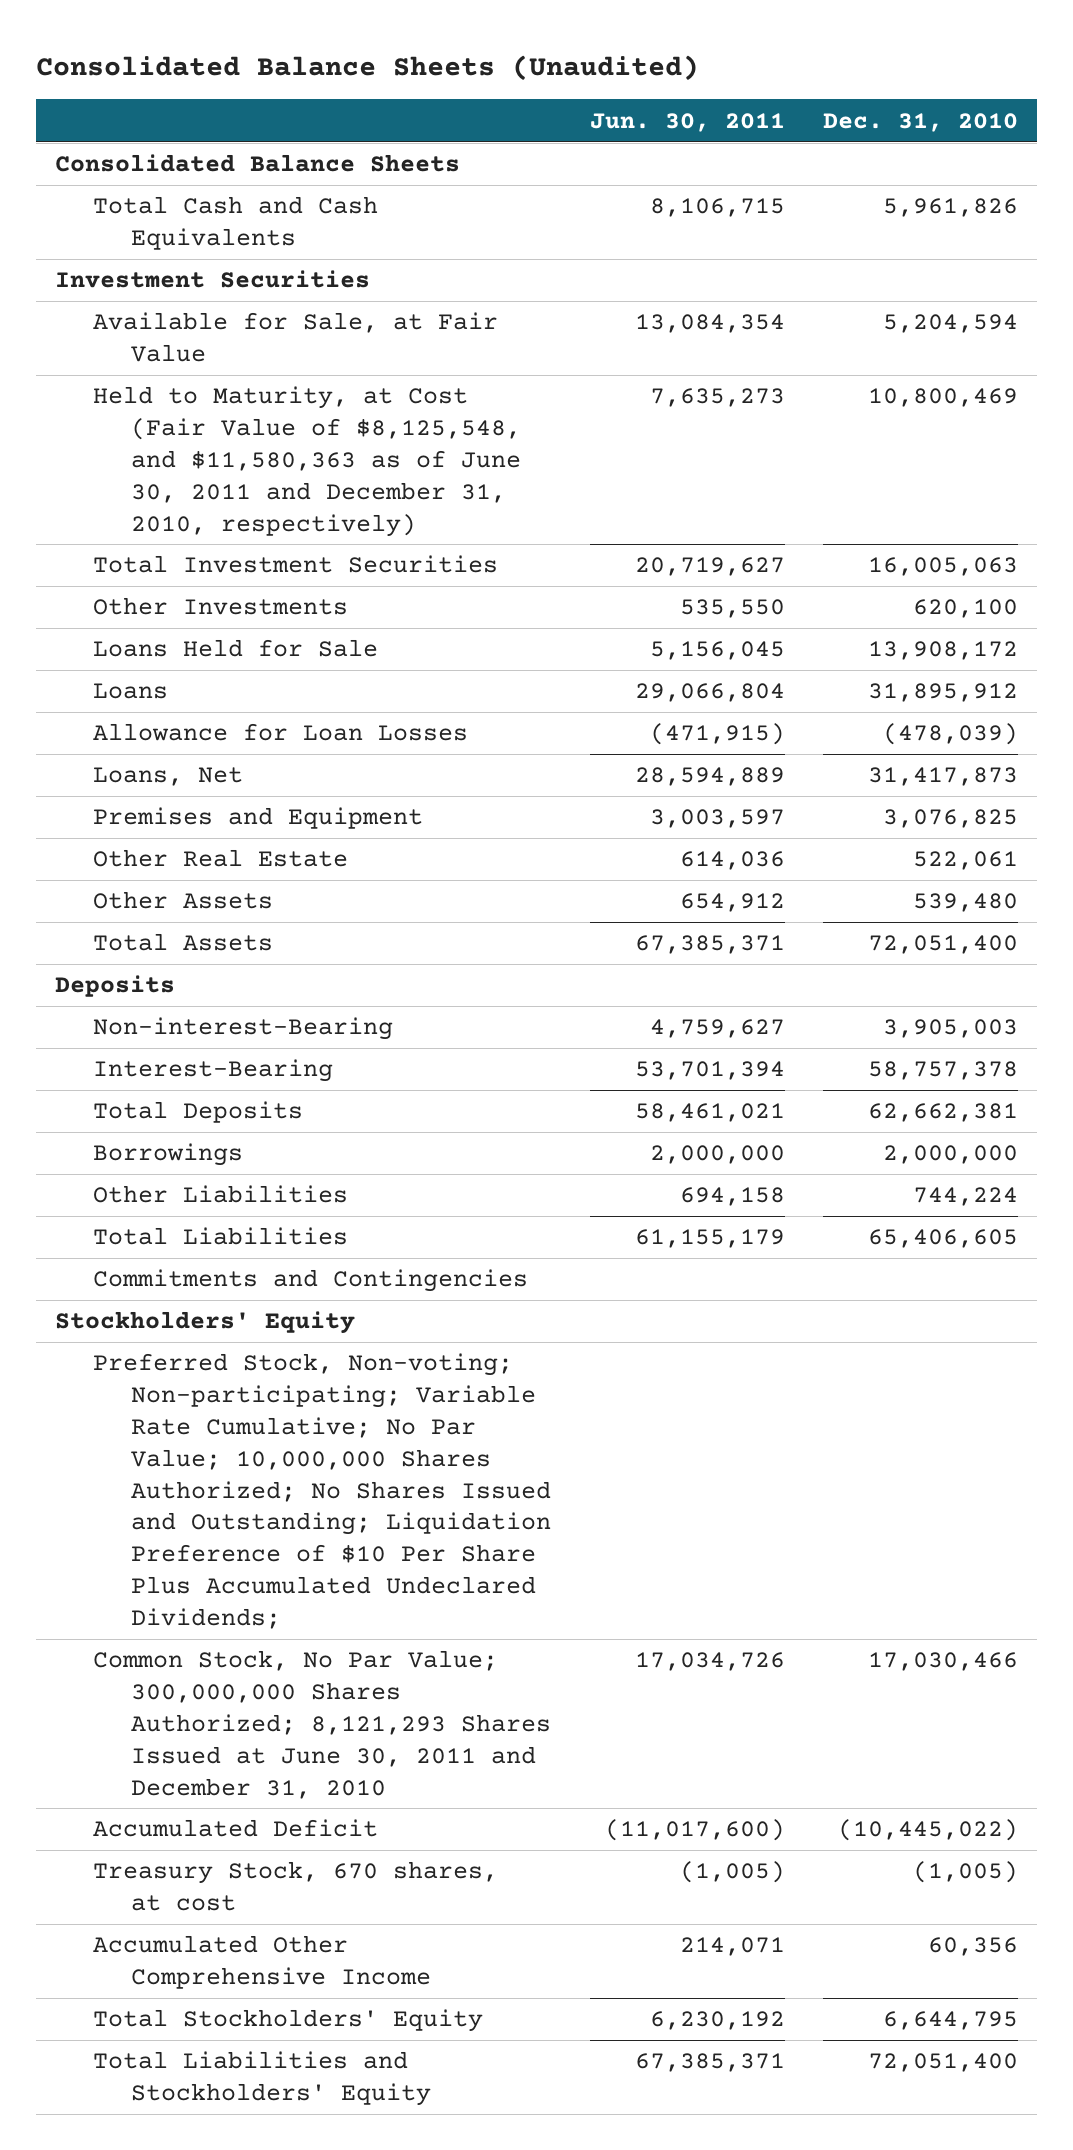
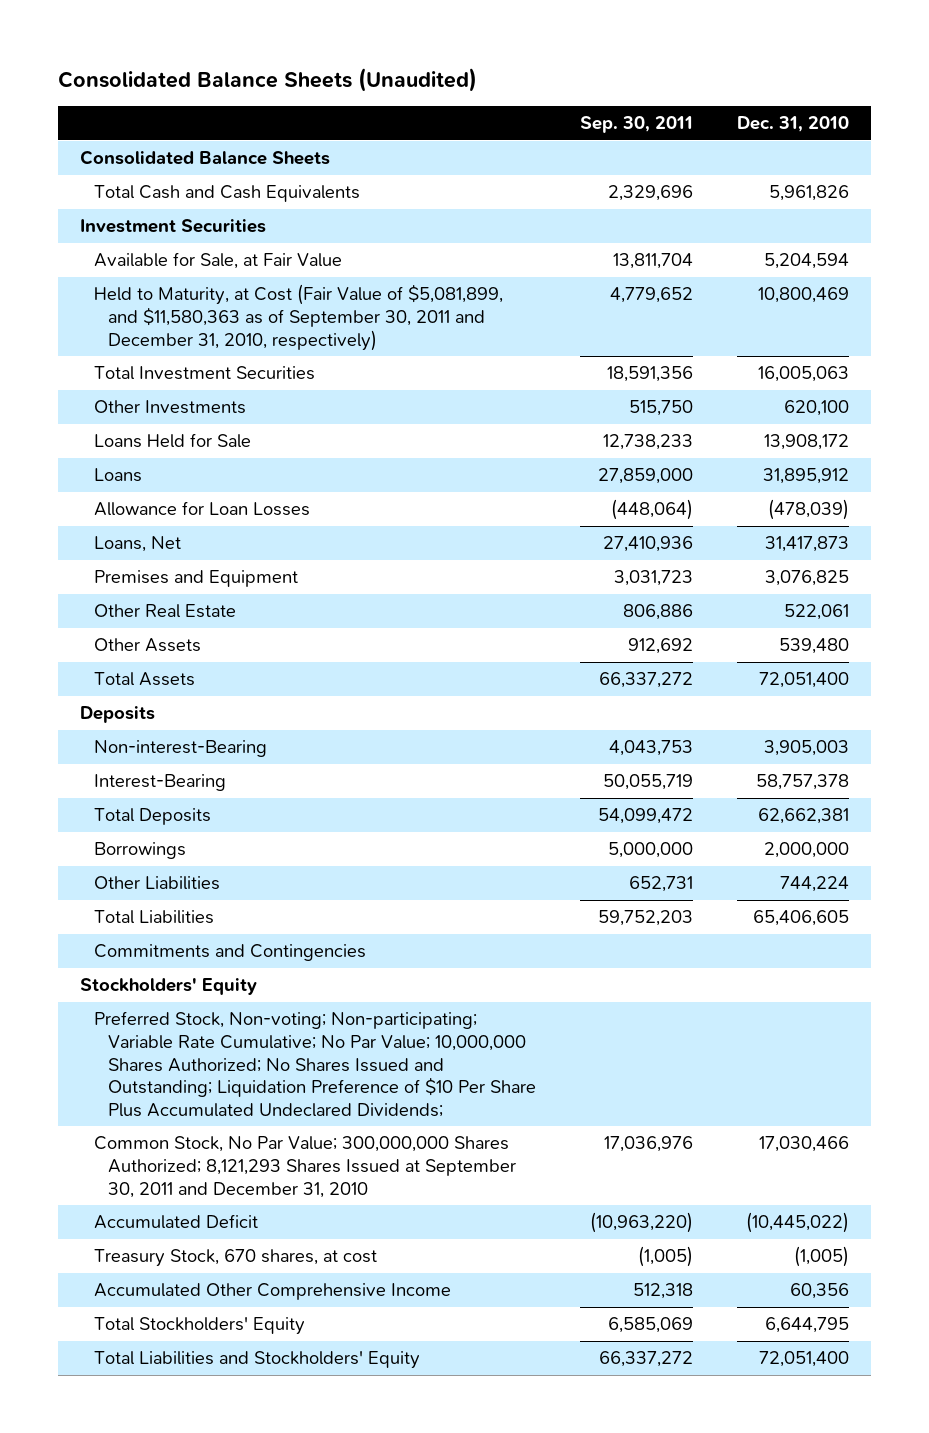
[589,112,785,132] Jun. 30, 2011 -> none
none -> [580,116,694,134] Sep. 30, 2011
[93,386,522,537] Held to Maturity, at Cost (Fair Value of $8,125,548, and $11,580,363 as of June 30, 2011 and December 31, 2010, respectively) -> [94,284,504,351] Held to Maturity, at Cost (Fair Value of $5,081,899, and $11,580,363 as of September 30, 2011 and December 31, 2010, respectively)
[93,1650,552,1799] Common Stock, No Par Value; 300,000,000 Shares Authorized; 8,121,293 Shares Issued at June 30, 2011 and December 31, 2010 -> [94,1136,517,1198] Common Stock, No Par Value; 300,000,000 Shares Authorized; 8,121,293 Shares Issued at September 30, 2011 and December 31, 2010

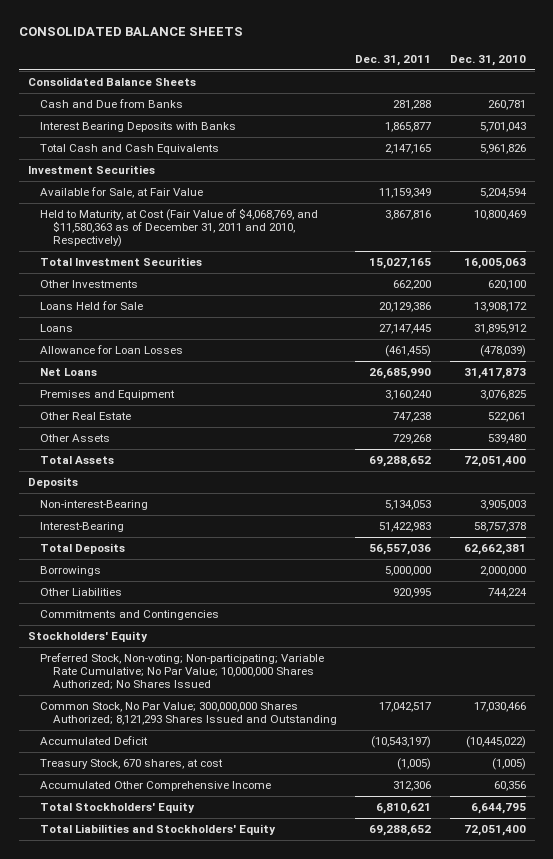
[58,68,478,93] Consolidated Balance Sheets (Unaudited) -> [18,27,243,37] CONSOLIDATED BALANCE SHEETS
[580,116,694,134] Sep. 30, 2011 -> none
none -> [355,54,432,66] Dec. 31, 2011
none -> [40,99,184,109] Cash and Due from Banks
none -> [40,122,237,133] Interest Bearing Deposits with Banks
[94,284,504,351] Held to Maturity, at Cost (Fair Value of $5,081,899, and $11,580,363 as of September 30, 2011 and December 31, 2010, respectively) -> [40,208,319,248] Held to Maturity, at Cost (Fair Value of $4,068,769, and $11,580,363 as of December 31, 2011 and 2010, Respectively)
[94,536,182,553] Loans, Net -> [40,368,98,377] Net Loans
[94,910,215,925] Total Liabilities -> none
[94,1011,537,1117] Preferred Stock, Non-voting; Non-participating; Variable Rate Cumulative; No Par Value; 10,000,000 Shares Authorized; No Shares Issued and Outstanding; Liquidation Preference of $10 Per Share Plus Accumulated Undeclared Dividends; -> [40,653,325,691] Preferred Stock, Non-voting; Non-participating; Variable Rate Cumulative; No Par Value; 10,000,000 Shares Authorized; No Shares Issued
[94,1136,517,1198] Common Stock, No Par Value; 300,000,000 Shares Authorized; 8,121,293 Shares Issued at September 30, 2011 and December 31, 2010 -> [40,702,337,726] Common Stock, No Par Value; 300,000,000 Shares Authorized; 8,121,293 Shares Issued and Outstanding

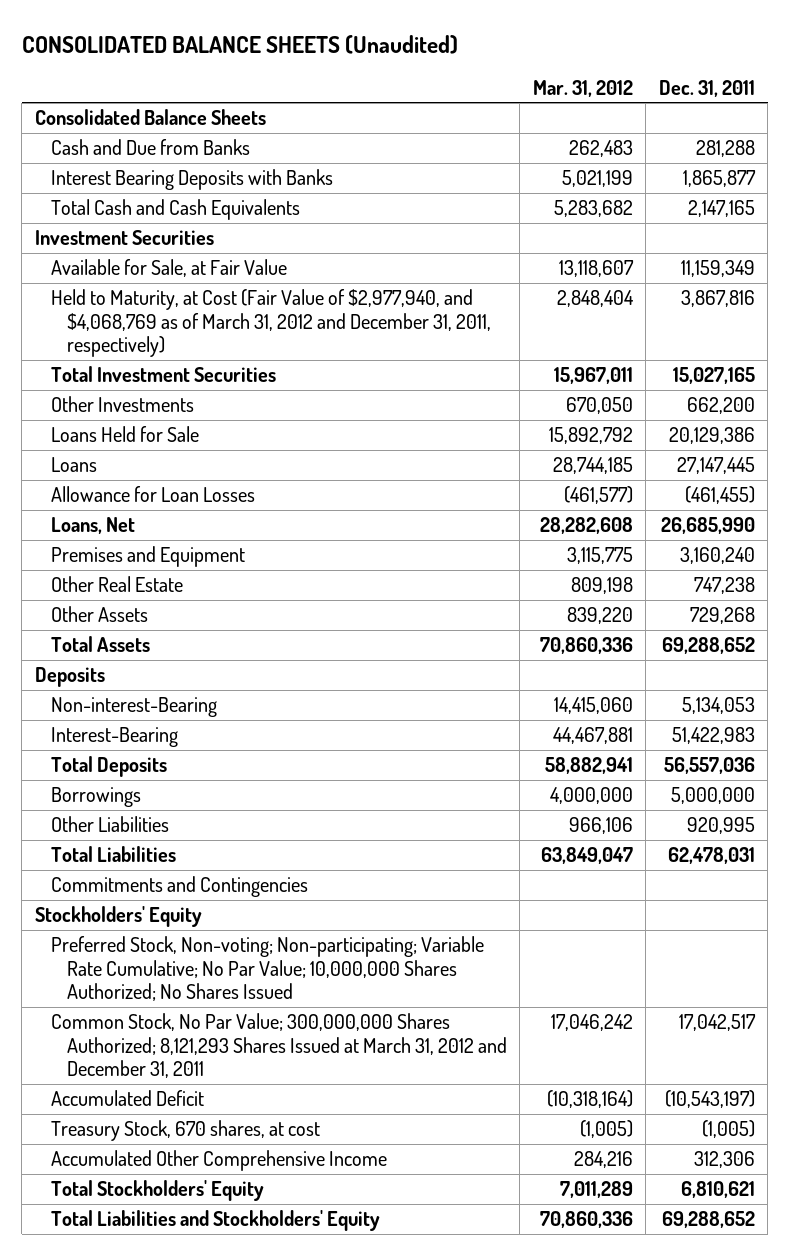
[18,27,243,37] CONSOLIDATED BALANCE SHEETS -> [21,34,458,54] CONSOLIDATED BALANCE SHEETS (Unaudited)
[449,54,526,66] Dec. 31, 2010 -> none
none -> [532,79,633,97] Mar. 31, 2012
[40,208,319,248] Held to Maturity, at Cost (Fair Value of $4,068,769, and $11,580,363 as of December 31, 2011 and 2010, Respectively) -> [50,289,491,358] Held to Maturity, at Cost (Fair Value of $2,977,940, and $4,068,769 as of March 31, 2012 and December 31, 2011, respectively)
[40,368,98,377] Net Loans -> [50,517,135,535] Loans, Net
none -> [50,846,176,863] Total Liabilities
[40,702,337,726] Common Stock, No Par Value; 300,000,000 Shares Authorized; 8,121,293 Shares Issued and Outstanding -> [50,1013,507,1079] Common Stock, No Par Value; 300,000,000 Shares Authorized; 8,121,293 Shares Issued at March 31, 2012 and December 31, 2011

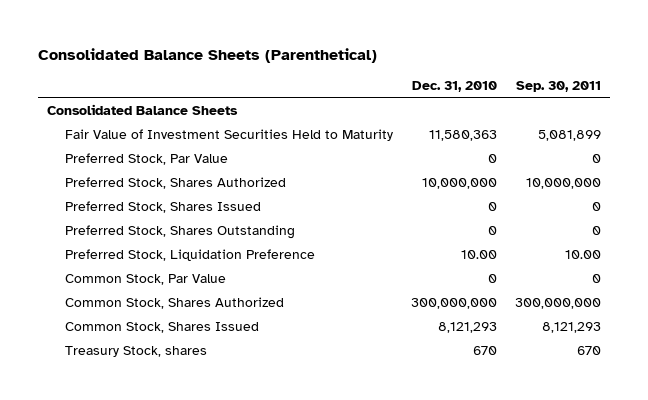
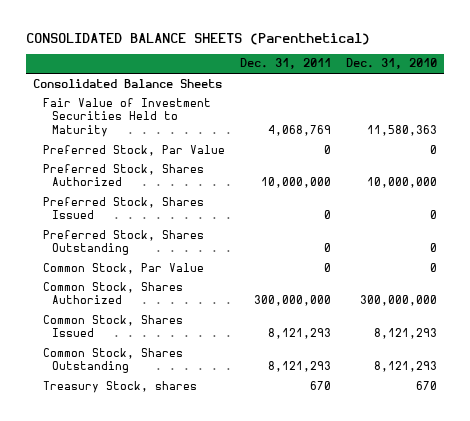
[37,47,377,63] Consolidated Balance Sheets (Parenthetical) -> [26,32,371,45] CONSOLIDATED BALANCE SHEETS (Parenthetical)
[516,81,602,93] Sep. 30, 2011 -> none
none -> [239,58,331,70] Dec. 31, 2011
[65,248,316,261] Preferred Stock, Liquidation Preference -> none
none -> [42,347,183,374] Common Stock, Shares Outstanding

